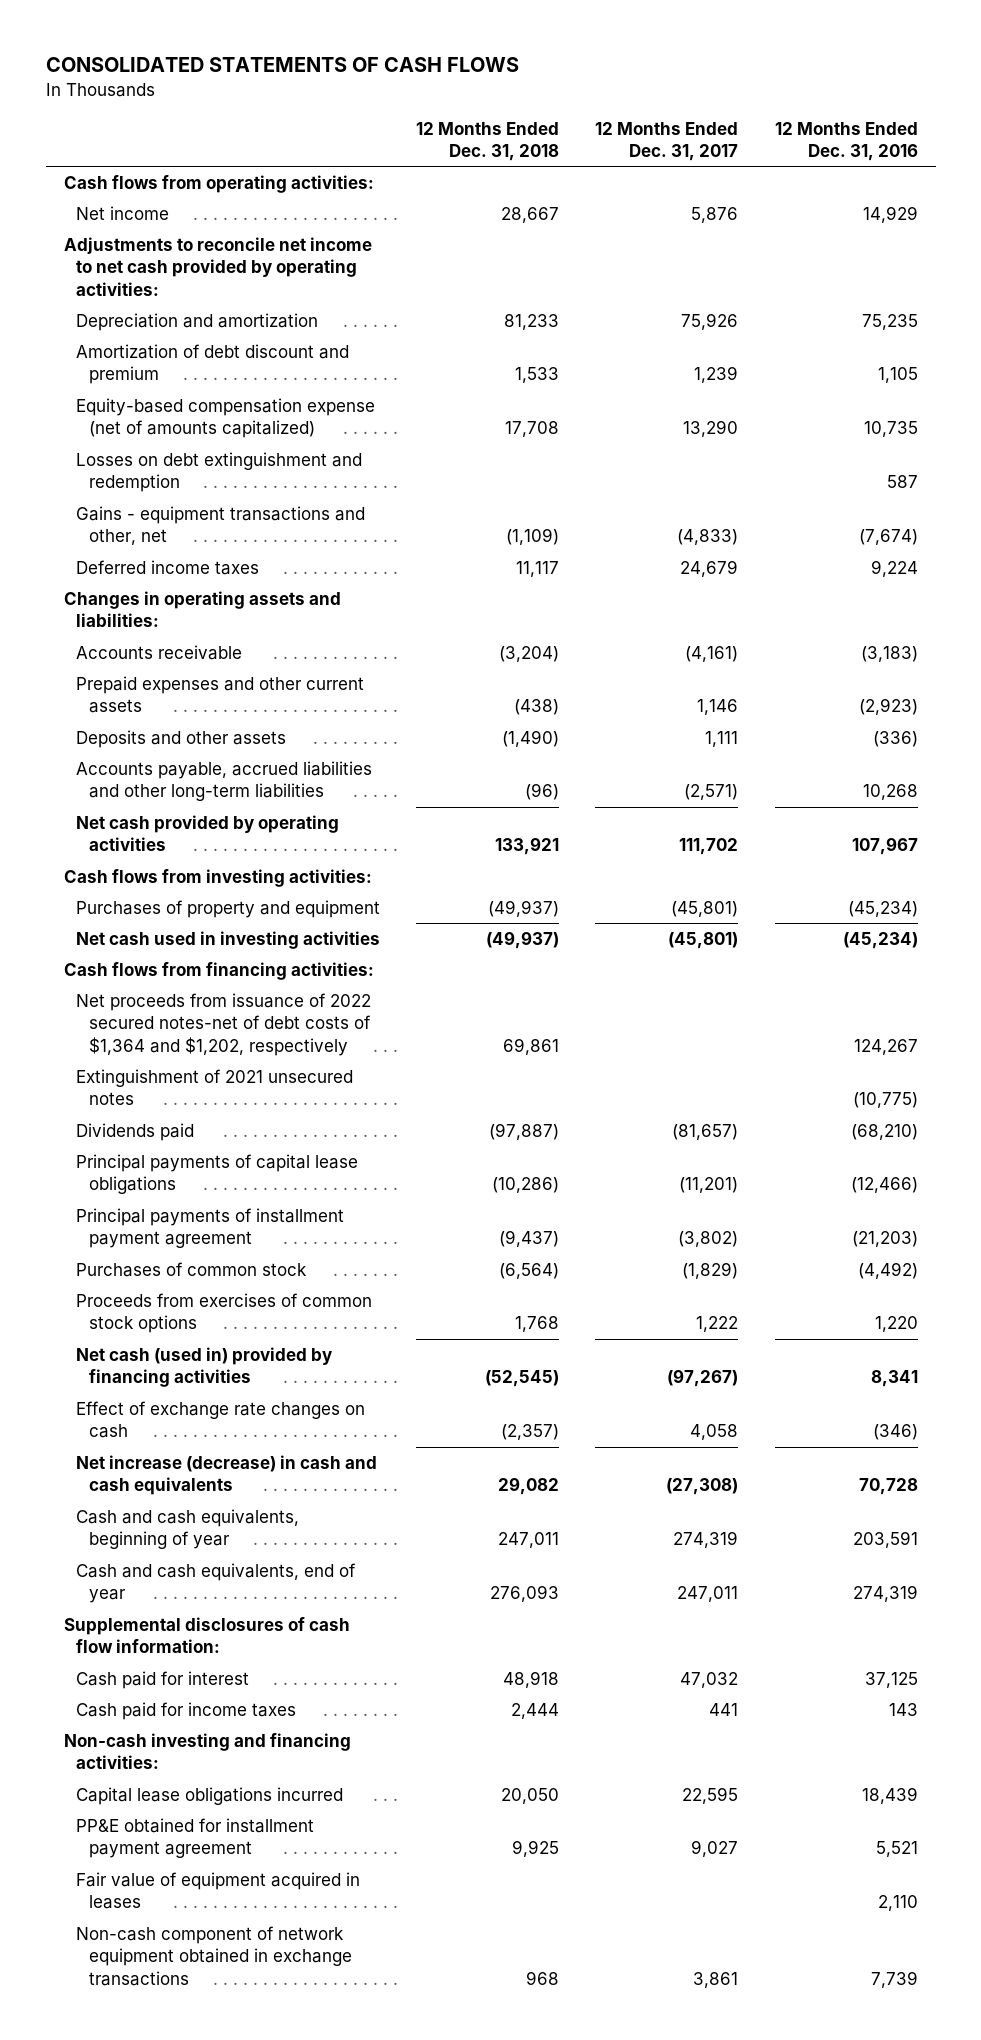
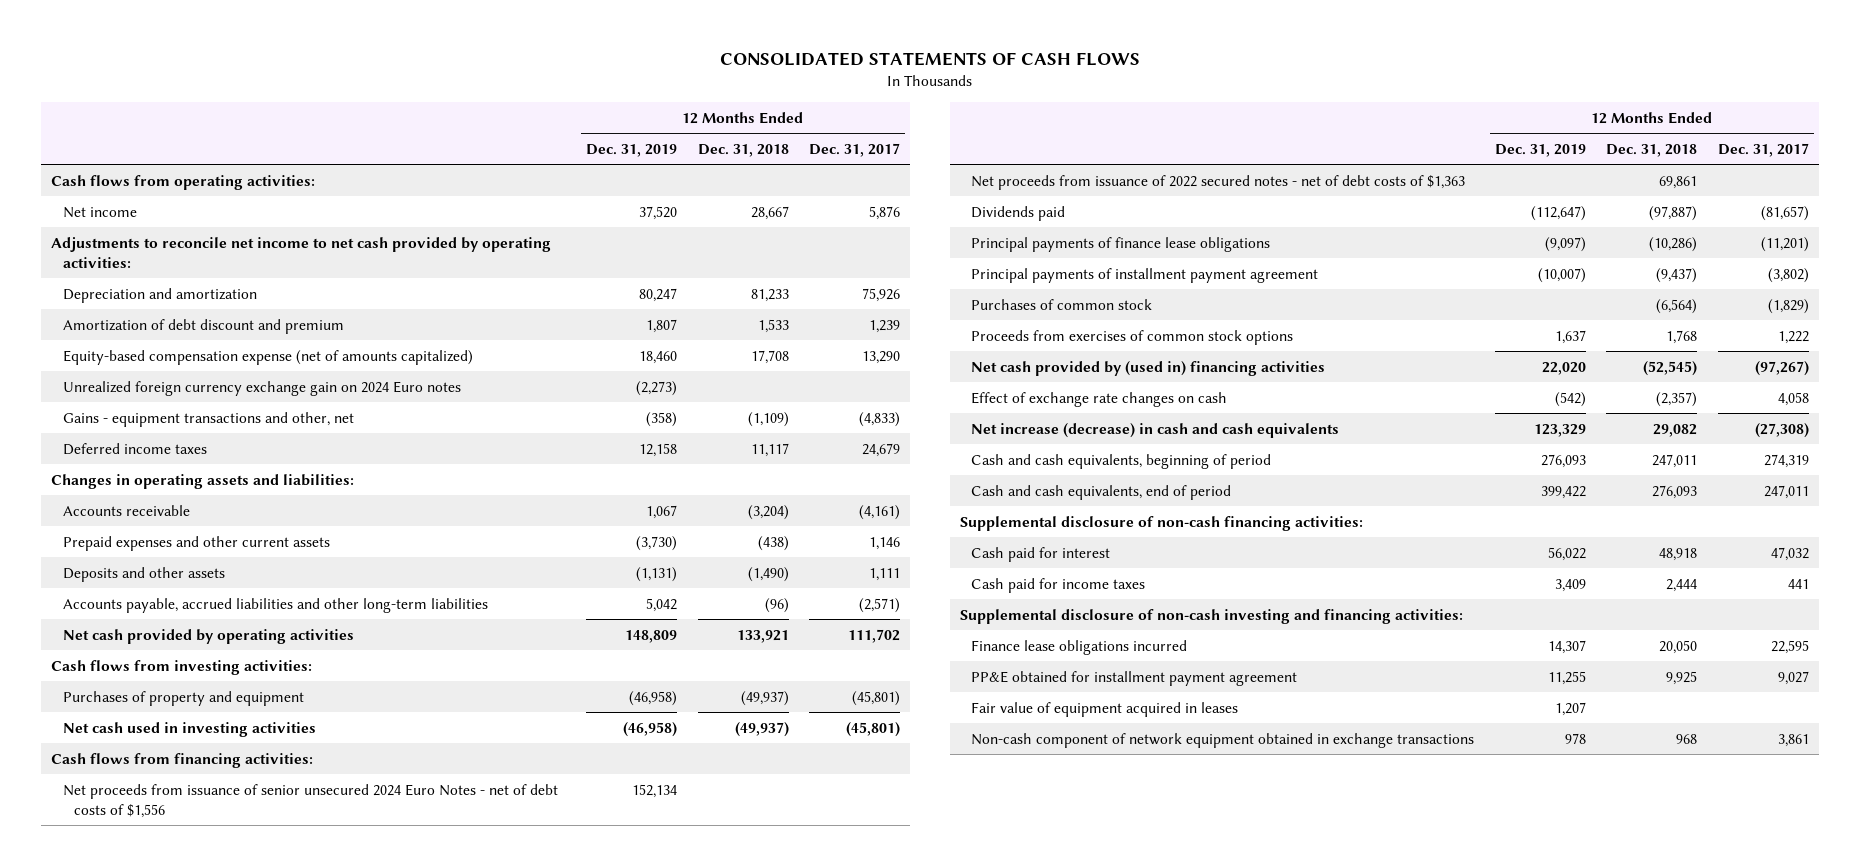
[774,121,918,162] 12 Months Ended Dec. 31, 2016 -> none
none -> [586,143,678,157] Dec. 31, 2019
[76,451,363,493] Losses on debt extinguishment and redemption -> none
none -> [62,380,461,396] Unrealized foreign currency exchange gain on 2024 Euro notes
[76,1068,354,1106] Extinguishment of 2021 unsecured notes -> none
none -> [62,783,558,818] Net proceeds from issuance of senior unsecured 2024 Euro Notes - net of debt costs of $1,556
[76,992,372,1056] Net proceeds from issuance of 2022 secured notes-net of debt costs of $1,364 and $1,202, respectively -> [971,174,1466,190] Net proceeds from issuance of 2022 secured notes - net of debt costs of $1,363
[76,1153,359,1195] Principal payments of capital lease obligations -> [971,236,1271,252] Principal payments of finance lease obligations
[76,1346,333,1388] Net cash (used in) provided by financing activities -> [971,360,1326,376] Net cash provided by (used in) financing activities
[76,1508,300,1550] Cash and cash equivalents, beginning of year -> [971,453,1272,469] Cash and cash equivalents, beginning of period
[76,1562,357,1604] Cash and cash equivalents, end of year -> [971,484,1232,500] Cash and cash equivalents, end of period
[63,1616,350,1654] Supplemental disclosures of cash flow information: -> [959,515,1363,531] Supplemental disclosure of non-cash financing activities:
[63,1732,351,1770] Non-cash investing and financing activities: -> [959,608,1463,624] Supplemental disclosure of non-cash investing and financing activities:
[76,1786,344,1805] Capital lease obligations incurred -> [971,639,1188,655] Finance lease obligations incurred

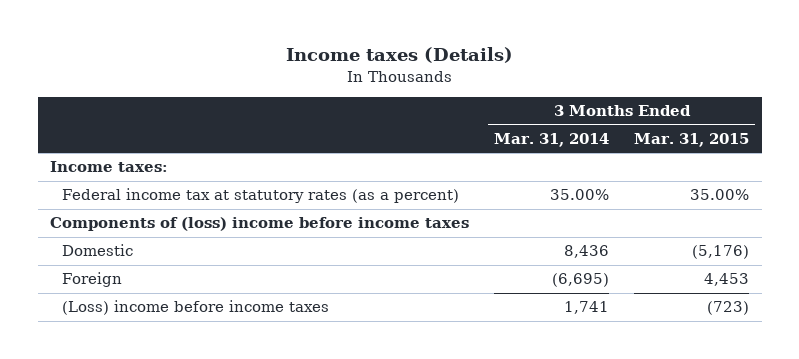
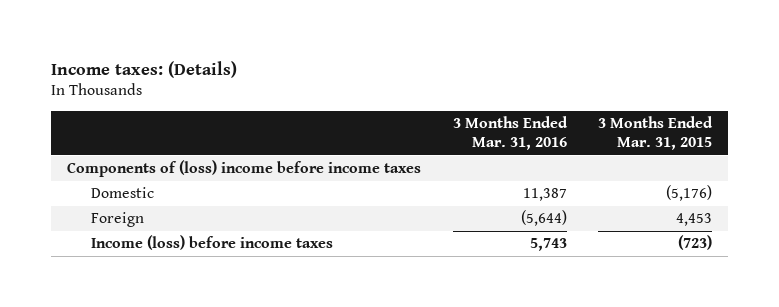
[285,47,513,64] Income taxes (Details) -> [50,60,237,78] Income taxes: (Details)
[494,132,610,147] Mar. 31, 2014 -> none
none -> [452,116,568,150] 3 Months Ended Mar. 31, 2016
[50,161,169,173] Income taxes: -> none
[61,188,459,204] Federal income tax at statutory rates (as a percent) -> none
[61,300,329,316] (Loss) income before income taxes -> [91,235,334,251] Income (loss) before income taxes

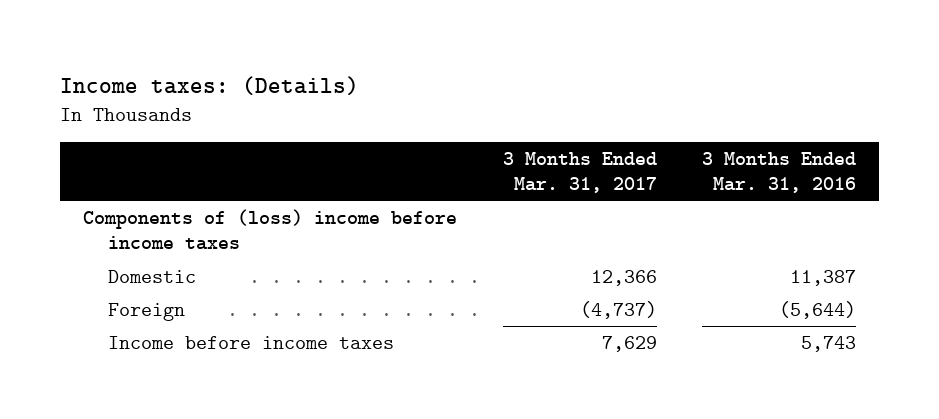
[598,116,714,150] 3 Months Ended Mar. 31, 2015 -> none
none -> [502,151,657,194] 3 Months Ended Mar. 31, 2017
[91,235,334,251] Income (loss) before income taxes -> [108,335,395,349] Income before income taxes

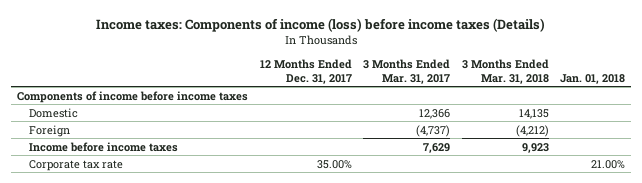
[60,75,360,95] Income taxes: (Details) -> [96,17,546,32] Income taxes: Components of income (loss) before income taxes (Details)
[702,151,857,194] 3 Months Ended Mar. 31, 2016 -> none
none -> [259,58,352,84] 12 Months Ended Dec. 31, 2017
none -> [461,58,549,84] 3 Months Ended Mar. 31, 2018
none -> [560,73,626,84] Jan. 01, 2018
[83,208,458,251] Components of (loss) income before income taxes -> [17,90,249,103] Components of income before income taxes
none -> [29,159,124,171] Corporate tax rate

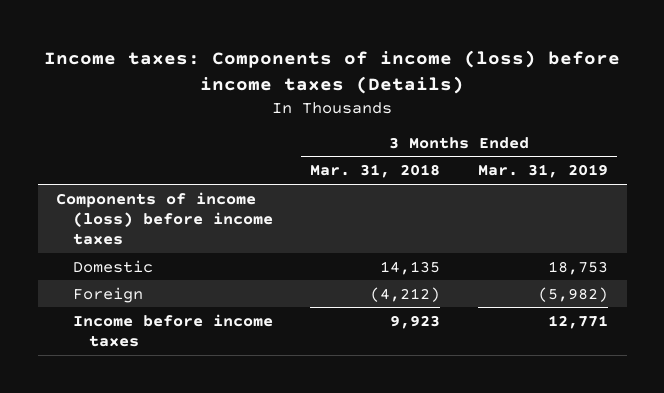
[259,58,352,84] 12 Months Ended Dec. 31, 2017 -> none
[363,58,451,84] 3 Months Ended Mar. 31, 2017 -> none
[560,73,626,84] Jan. 01, 2018 -> none
none -> [477,164,608,179] Mar. 31, 2019
[17,90,249,103] Components of income before income taxes -> [56,191,273,246] Components of income (loss) before income taxes
[29,159,124,171] Corporate tax rate -> none

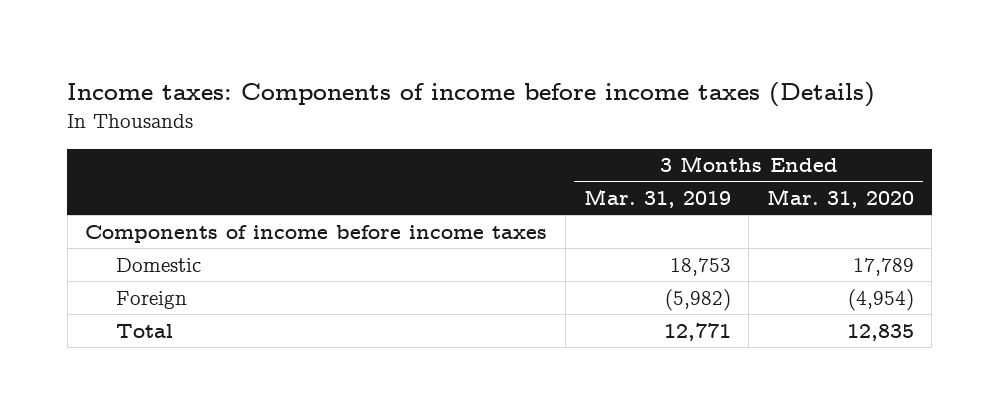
[44,49,621,95] Income taxes: Components of income (loss) before income taxes (Details) -> [67,81,876,107] Income taxes: Components of income before income taxes (Details)
[310,164,441,179] Mar. 31, 2018 -> none
none -> [766,189,914,209] Mar. 31, 2020
[56,191,273,246] Components of income (loss) before income taxes -> [85,224,548,243] Components of income before income taxes
[72,313,273,347] Income before income taxes -> [116,323,174,338] Total

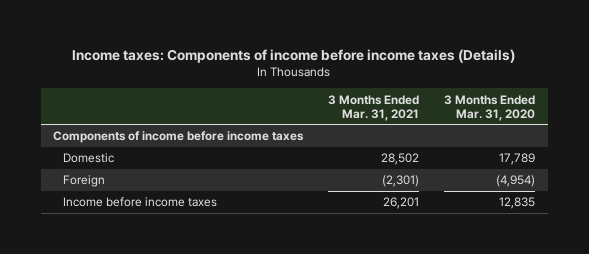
[583,189,731,209] Mar. 31, 2019 -> none
none -> [328,94,420,121] 3 Months Ended Mar. 31, 2021
[116,323,174,338] Total -> [63,197,218,208] Income before income taxes

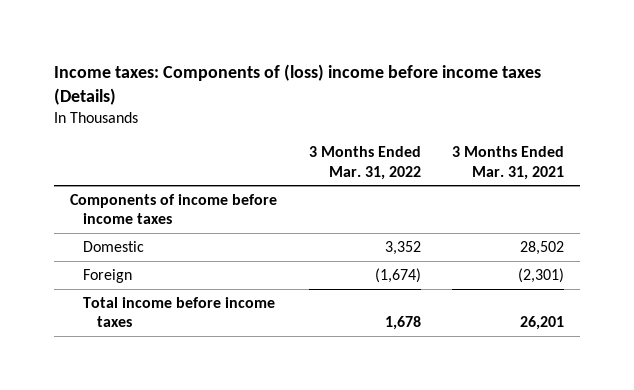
[72,48,516,63] Income taxes: Components of income before income taxes (Details) -> [53,63,541,105] Income taxes: Components of (loss) income before income taxes (Details)
[444,94,536,121] 3 Months Ended Mar. 31, 2020 -> none
none -> [308,145,421,180] 3 Months Ended Mar. 31, 2022
[63,197,218,208] Income before income taxes -> [83,296,276,328] Total income before income taxes

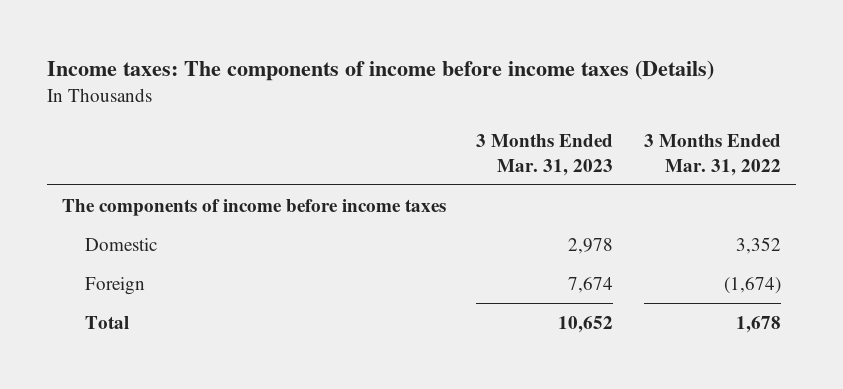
[53,63,541,105] Income taxes: Components of (loss) income before income taxes (Details) -> [46,60,714,82] Income taxes: The components of income before income taxes (Details)
[452,145,565,180] 3 Months Ended Mar. 31, 2021 -> none
none -> [476,134,614,176] 3 Months Ended Mar. 31, 2023
[69,193,277,225] Components of income before income taxes -> [61,198,446,216] The components of income before income taxes
[83,296,276,328] Total income before income taxes -> [84,315,129,329] Total

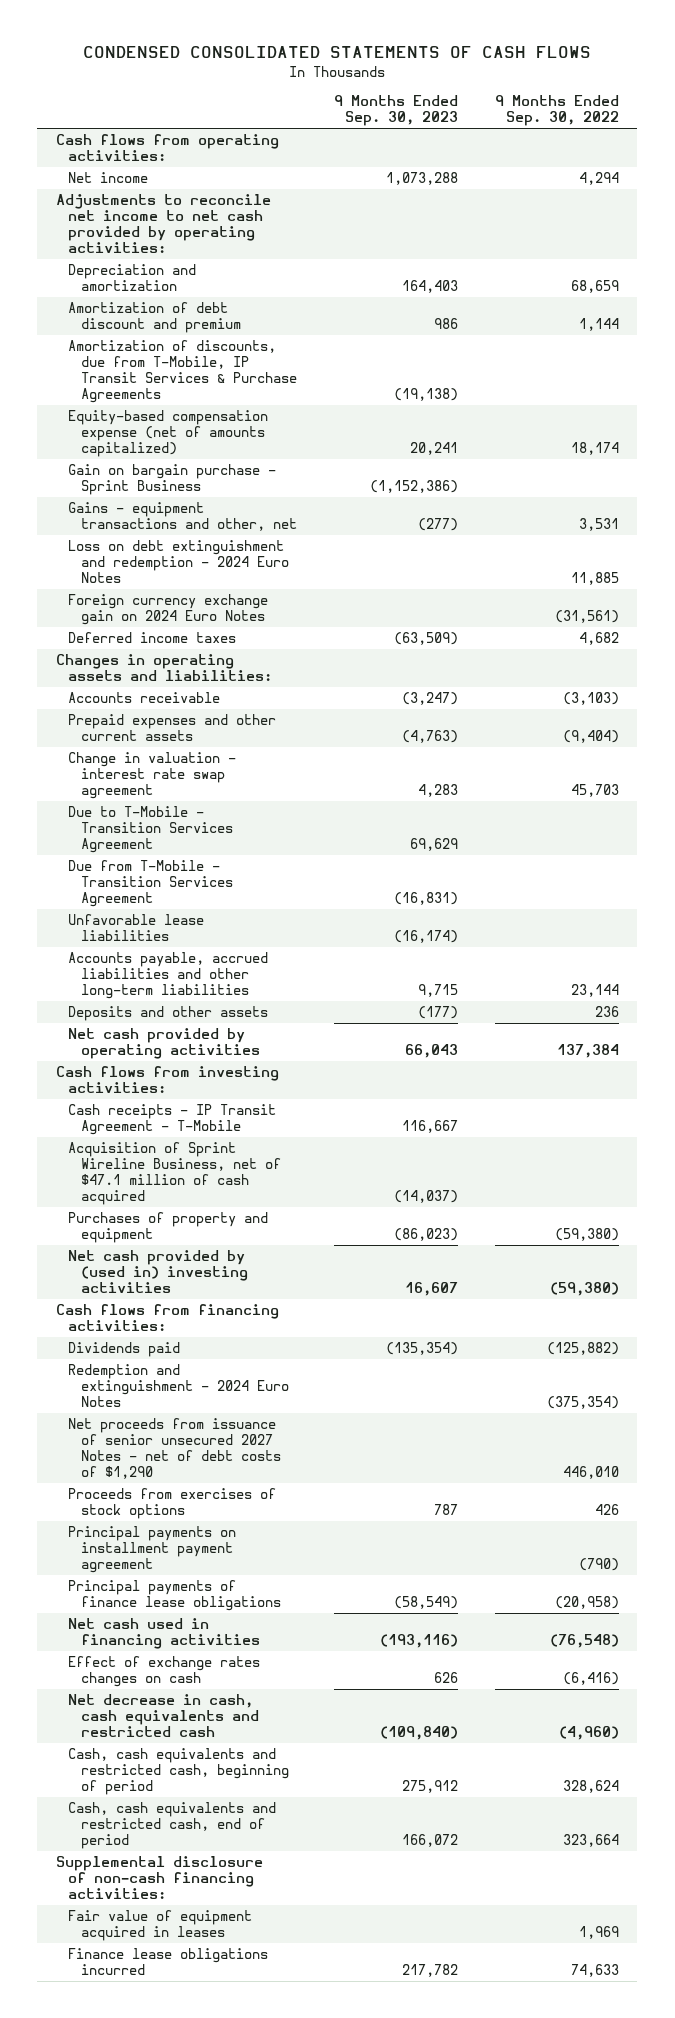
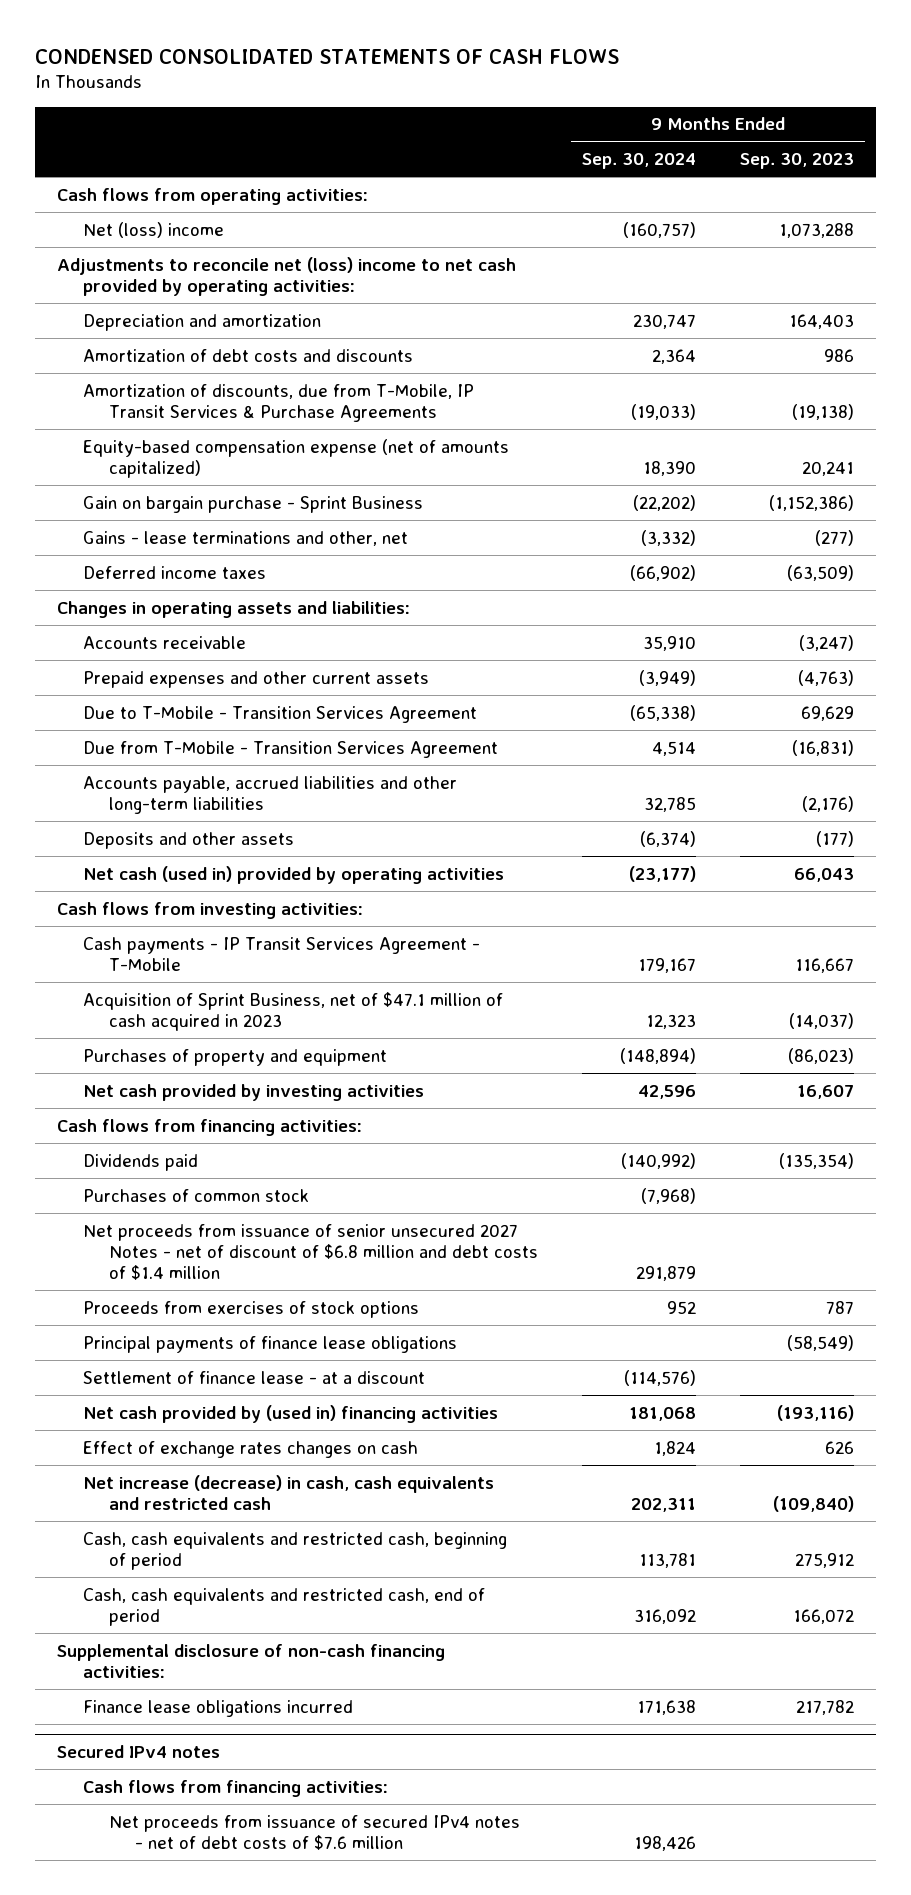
[494,95,619,127] 9 Months Ended Sep. 30, 2022 -> none
none -> [581,153,696,170] Sep. 30, 2024
[68,172,149,184] Net income -> [83,221,225,238] Net (loss) income
[55,194,271,254] Adjustments to reconcile net income to net cash provided by operating activities: -> [57,256,517,296] Adjustments to reconcile net (loss) income to net cash provided by operating activities:
[68,302,242,334] Amortization of debt discount and premium -> [83,348,414,362] Amortization of debt costs and discounts
[68,540,290,584] Loss on debt extinguishment and redemption - 2024 Euro Notes -> none
[68,594,269,626] Foreign currency exchange gain on 2024 Euro Notes -> none
[68,502,298,532] Gains - equipment transactions and other, net -> [83,530,409,546] Gains - lease terminations and other, net
[68,752,237,800] Change in valuation - interest rate swap agreement -> none
[68,914,205,942] Unfavorable lease liabilities -> none
[418,984,459,998] 9,715 -> [801,795,854,812] (2,176)
[68,1028,261,1060] Net cash provided by operating activities -> [83,865,505,884] Net cash (used in) provided by operating activities
[68,1104,277,1136] Cash receipts - IP Transit Agreement - T-Mobile -> [83,936,481,971] Cash payments - IP Transit Services Agreement - T-Mobile
[68,1142,282,1206] Acquisition of Sprint Wireline Business, net of $47.1 million of cash acquired -> [83,991,504,1031] Acquisition of Sprint Business, net of $47.1 million of cash acquired in 2023
[68,1250,249,1294] Net cash provided by (used in) investing activities -> [83,1083,425,1101] Net cash provided by investing activities
[68,1364,290,1408] Redemption and extinguishment - 2024 Euro Notes -> none
none -> [83,1188,310,1202] Purchases of common stock
[68,1418,282,1480] Net proceeds from issuance of senior unsecured 2027 Notes - net of debt costs of $1,290 -> [83,1223,539,1281] Net proceeds from issuance of senior unsecured 2027 Notes - net of discount of $6.8 million and debt costs of $1.4 million
[68,1526,237,1574] Principal payments on installment payment agreement -> none
none -> [83,1370,426,1384] Settlement of finance lease - at a discount
[68,1618,261,1650] Net cash used in financing activities -> [83,1404,499,1423] Net cash provided by (used in) financing activities
[68,1694,260,1738] Net decrease in cash, cash equivalents and restricted cash -> [83,1474,495,1510] Net increase (decrease) in cash, cash equivalents and restricted cash
[68,1910,253,1942] Fair value of equipment acquired in leases -> none
none -> [57,1745,221,1759] Secured IPv4 notes
none -> [83,1779,389,1797] Cash flows from financing activities:
none -> [109,1814,521,1850] Net proceeds from issuance of secured IPv4 notes - net of debt costs of $7.6 million

